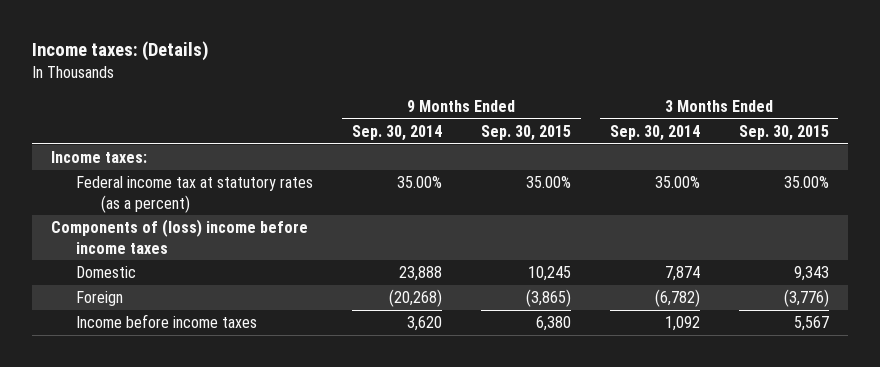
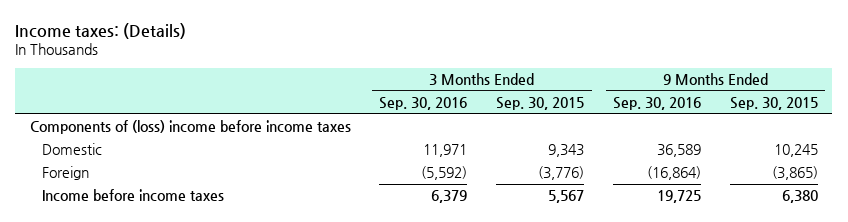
[351,125,442,142] Sep. 30, 2014 -> none
[609,125,700,142] Sep. 30, 2014 -> none
none -> [379,97,468,111] Sep. 30, 2016
none -> [613,97,702,111] Sep. 30, 2016
[51,151,148,164] Income taxes: -> none
[76,176,314,213] Federal income tax at statutory rates (as a percent) -> none

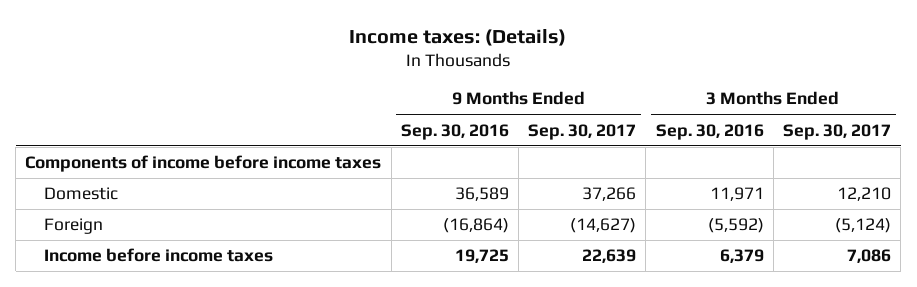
[496,97,585,111] Sep. 30, 2015 -> none
[729,97,818,111] Sep. 30, 2015 -> none
none -> [528,123,637,140] Sep. 30, 2017
none -> [783,123,892,140] Sep. 30, 2017
[29,120,351,135] Components of (loss) income before income taxes -> [25,155,382,173] Components of income before income taxes

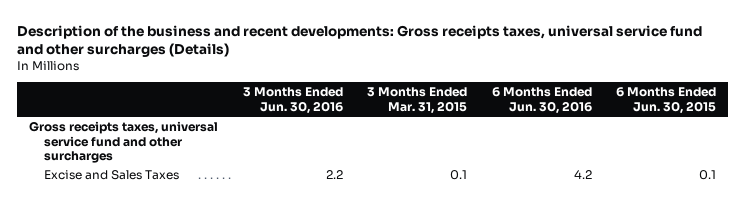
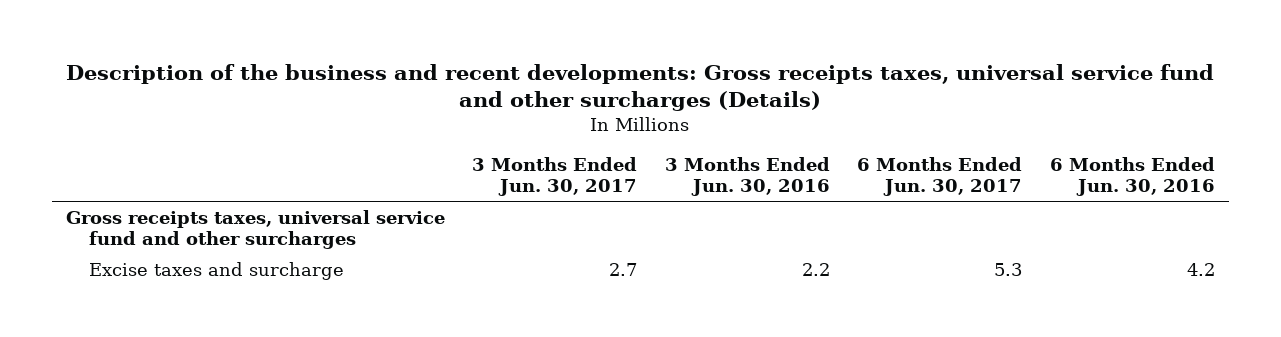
[367,87,468,114] 3 Months Ended Mar. 31, 2015 -> none
[616,87,717,114] 6 Months Ended Jun. 30, 2015 -> none
none -> [472,157,638,197] 3 Months Ended Jun. 30, 2017
none -> [857,157,1023,197] 6 Months Ended Jun. 30, 2017
[44,170,180,181] Excise and Sales Taxes -> [88,261,344,280] Excise taxes and surcharge

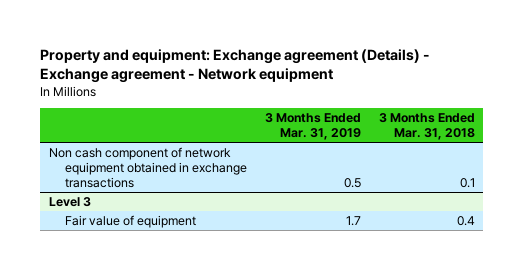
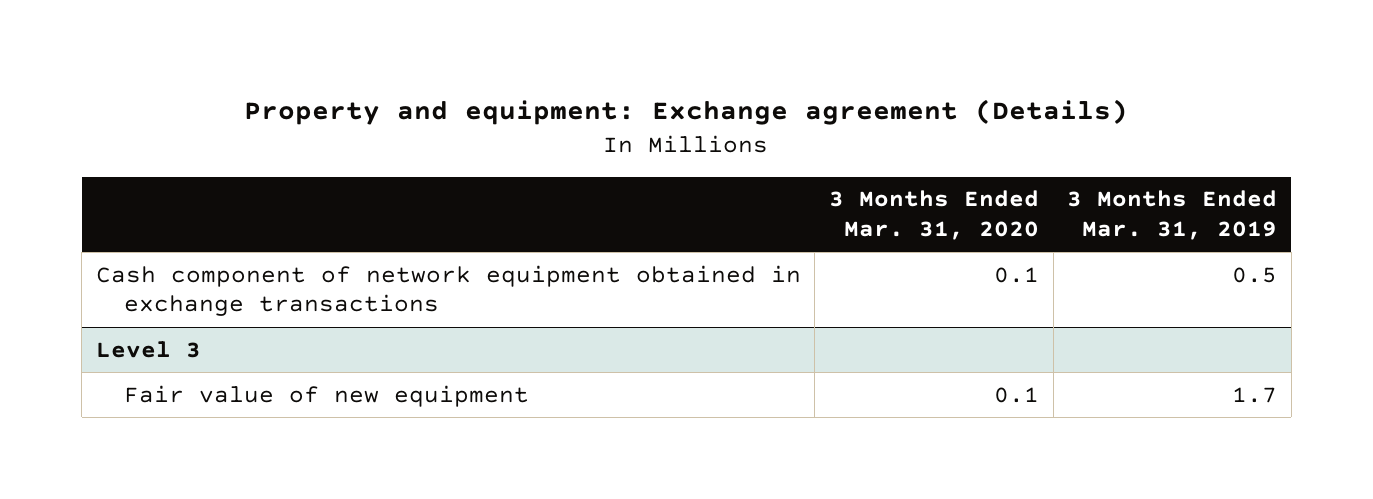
[40,48,431,84] Property and equipment: Exchange agreement (Details) - Exchange agreement - Network equipment -> [244,99,1129,126] Property and equipment: Exchange agreement (Details)
[378,113,475,141] 3 Months Ended Mar. 31, 2018 -> none
none -> [828,190,1039,240] 3 Months Ended Mar. 31, 2020
[49,146,248,188] Non cash component of network equipment obtained in exchange transactions -> [95,264,801,317] Cash component of network equipment obtained in exchange transactions
[65,214,197,228] Fair value of equipment -> [123,384,529,407] Fair value of new equipment

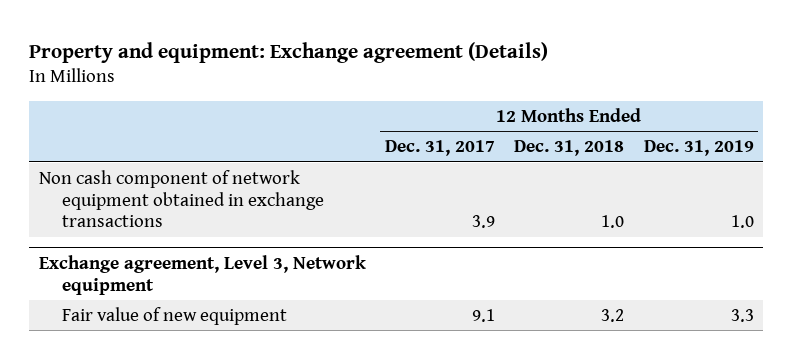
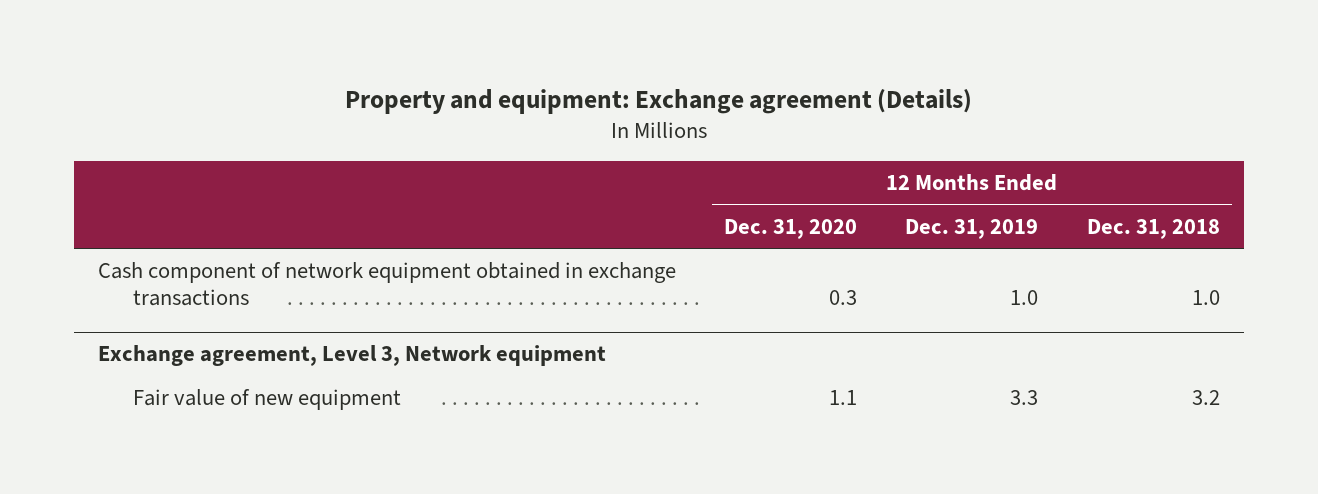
[385,140,496,157] Dec. 31, 2017 -> none
none -> [724,218,858,239] Dec. 31, 2020
[38,169,325,228] Non cash component of network equipment obtained in exchange transactions -> [97,262,676,306] Cash component of network equipment obtained in exchange transactions

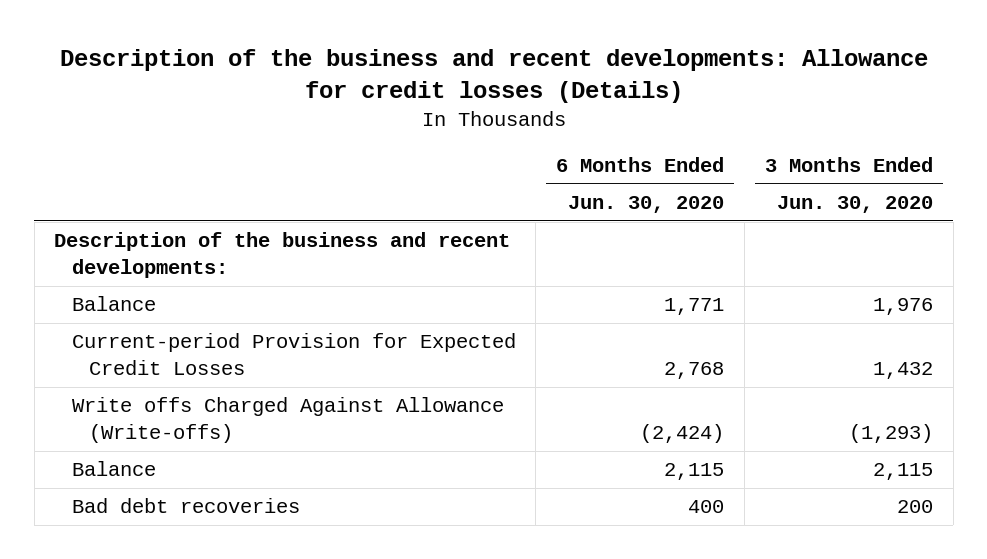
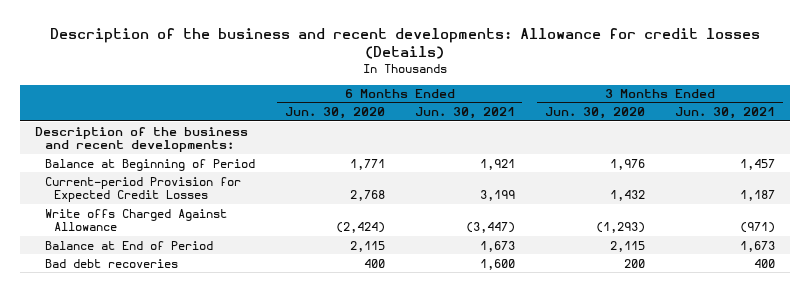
none -> [414,107,515,120] Jun. 30, 2021
none -> [675,107,776,120] Jun. 30, 2021
[71,296,156,312] Balance -> [44,158,255,171] Balance at Beginning of Period
[71,397,504,443] Write offs Charged Against Allowance (Write-offs) -> [44,208,227,232] Write offs Charged Against Allowance
[71,461,156,477] Balance -> [44,240,213,250] Balance at End of Period

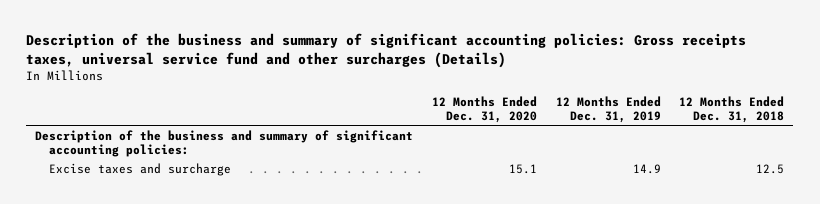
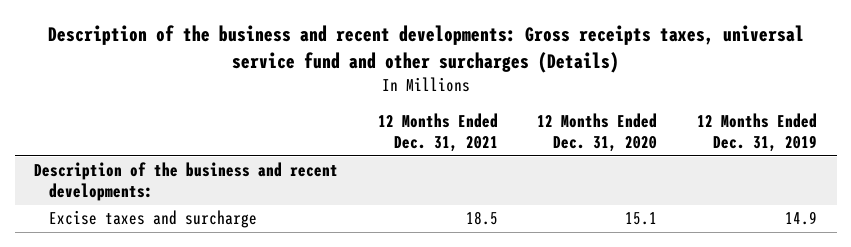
[26,32,747,68] Description of the business and summary of significant accounting policies: Gross receipts taxes, universal service fund and other surcharges (Details) -> [47,25,804,73] Description of the business and recent developments: Gross receipts taxes, universal service fund and other surcharges (Details)
[679,95,785,124] 12 Months Ended Dec. 31, 2018 -> none
none -> [377,113,498,153] 12 Months Ended Dec. 31, 2021
[35,129,414,158] Description of the business and summary of significant accounting policies: -> [34,162,339,202] Description of the business and recent developments:

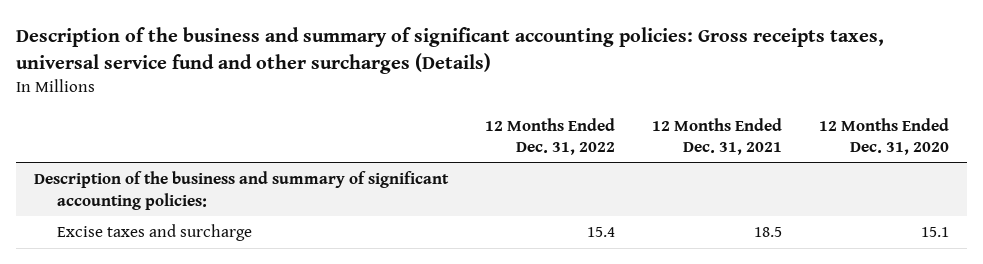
[47,25,804,73] Description of the business and recent developments: Gross receipts taxes, universal service fund and other surcharges (Details) -> [15,27,884,74] Description of the business and summary of significant accounting policies: Gross receipts taxes, universal service fund and other surcharges (Details)
[696,113,817,153] 12 Months Ended Dec. 31, 2019 -> none
none -> [484,117,615,155] 12 Months Ended Dec. 31, 2022
[34,162,339,202] Description of the business and recent developments: -> [33,171,449,210] Description of the business and summary of significant accounting policies:

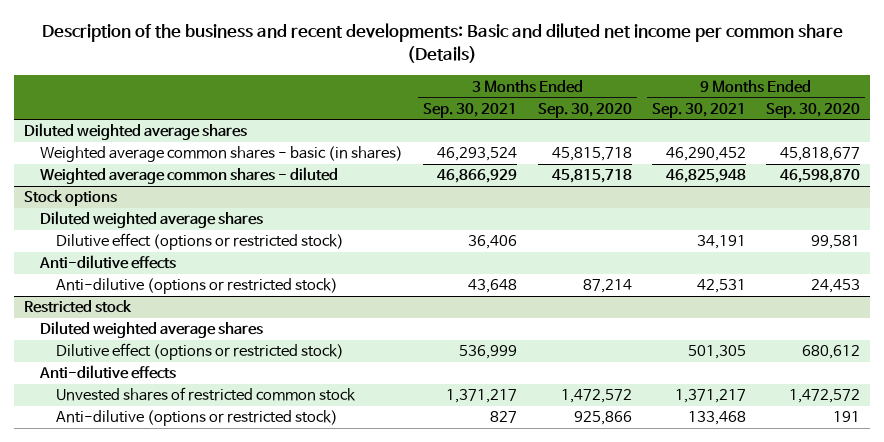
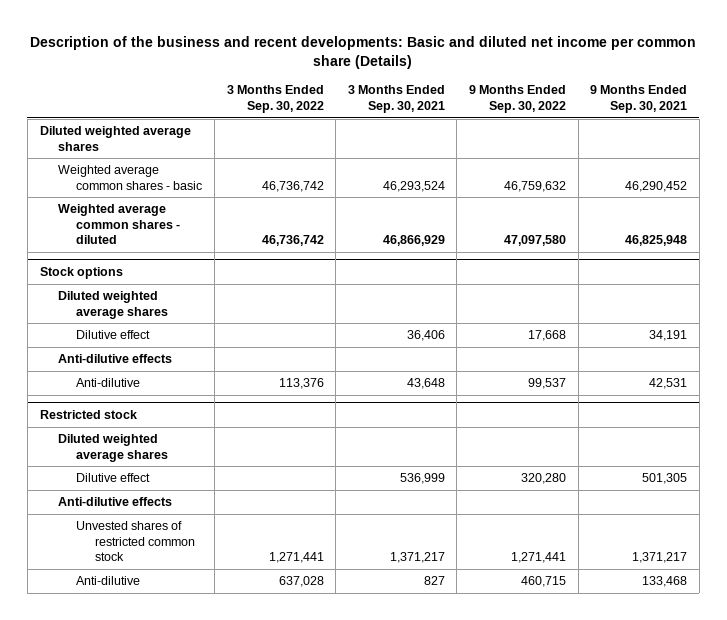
[537,102,632,118] Sep. 30, 2020 -> none
[766,102,861,118] Sep. 30, 2020 -> none
none -> [226,85,324,113] 3 Months Ended Sep. 30, 2022
none -> [469,85,567,113] 9 Months Ended Sep. 30, 2022
[40,146,404,163] Weighted average common shares - basic (in shares) -> [57,165,203,190] Weighted average common shares - basic
[56,233,345,251] Dilutive effect (options or restricted stock) -> [76,330,151,340] Dilutive effect
[56,278,339,295] Anti-dilutive (options or restricted stock) -> [76,378,141,388] Anti-dilutive
[56,343,345,361] Dilutive effect (options or restricted stock) -> [76,473,151,483] Dilutive effect
[56,410,339,427] Anti-dilutive (options or restricted stock) -> [76,576,141,586] Anti-dilutive

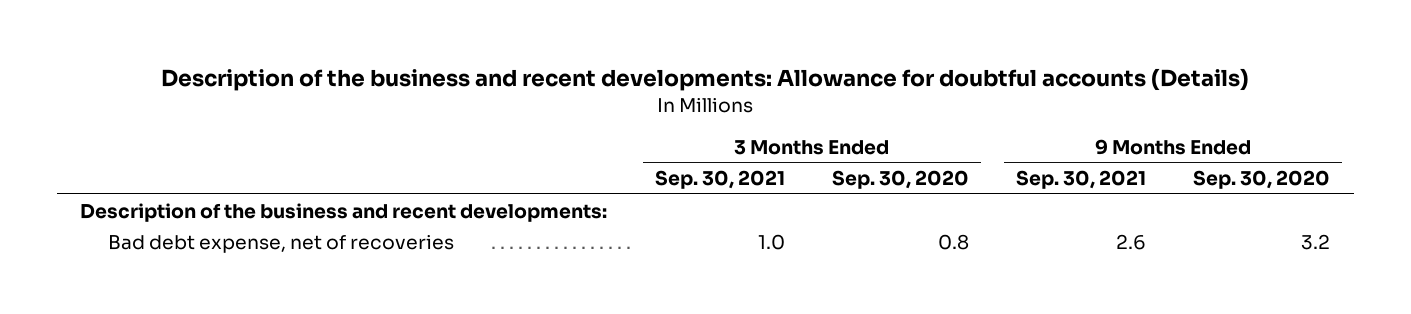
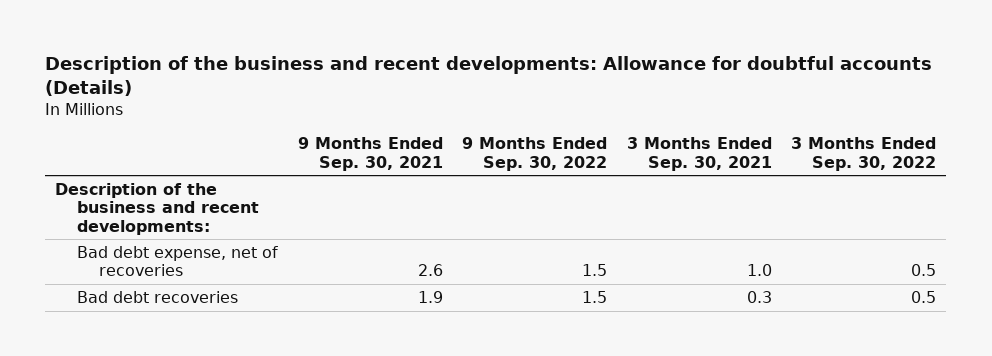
[831,170,969,190] Sep. 30, 2020 -> none
[1193,170,1331,190] Sep. 30, 2020 -> none
none -> [462,137,608,171] 9 Months Ended Sep. 30, 2022
none -> [791,137,937,171] 3 Months Ended Sep. 30, 2022
none -> [77,291,239,304] Bad debt recoveries

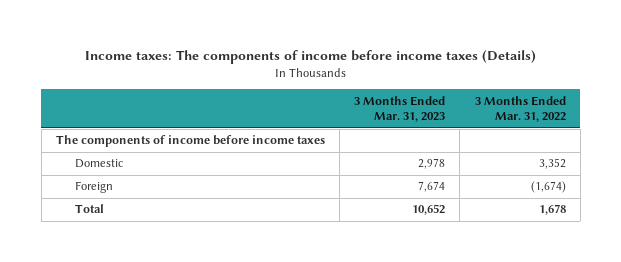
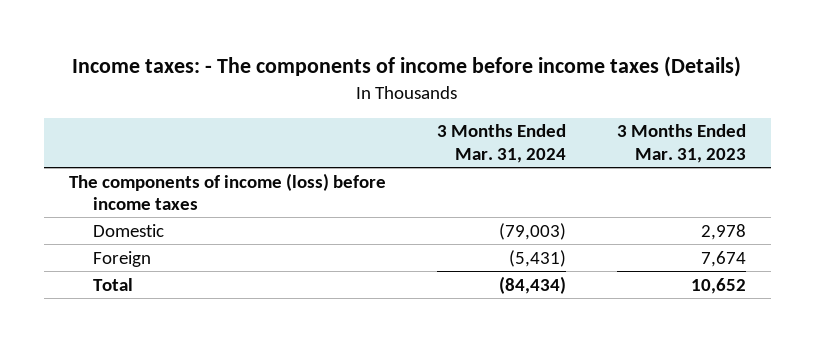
[84,50,536,65] Income taxes: The components of income before income taxes (Details) -> [72,56,742,78] Income taxes: - The components of income before income taxes (Details)
[474,95,566,123] 3 Months Ended Mar. 31, 2022 -> none
none -> [436,124,566,163] 3 Months Ended Mar. 31, 2024
[55,135,325,148] The components of income before income taxes -> [69,172,387,211] The components of income (loss) before income taxes

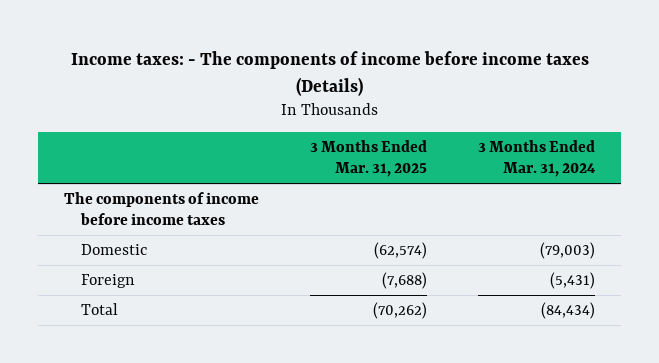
[616,124,746,163] 3 Months Ended Mar. 31, 2023 -> none
none -> [310,140,428,178] 3 Months Ended Mar. 31, 2025
[69,172,387,211] The components of income (loss) before income taxes -> [63,191,259,226] The components of income before income taxes

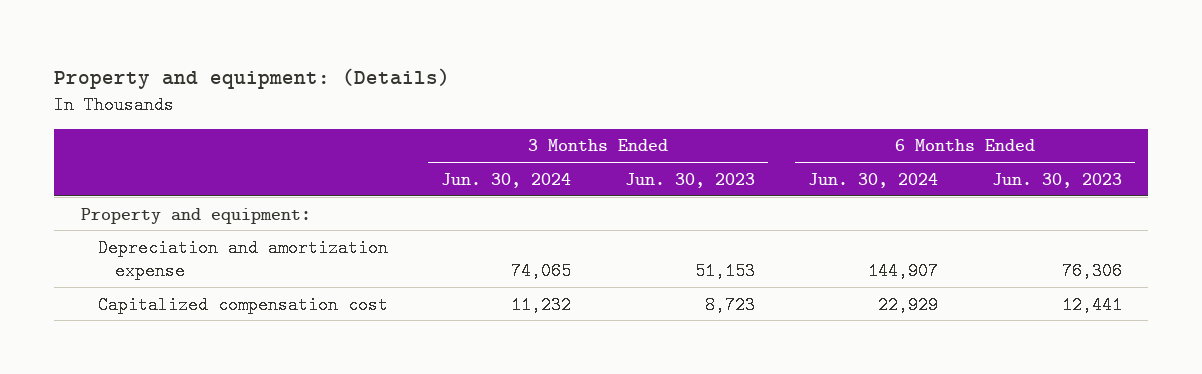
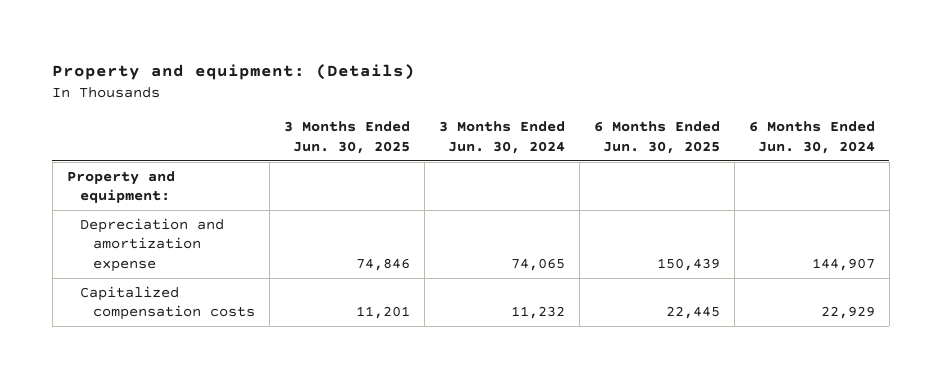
[624,172,755,188] Jun. 30, 2023 -> none
[991,172,1122,188] Jun. 30, 2023 -> none
none -> [283,121,410,154] 3 Months Ended Jun. 30, 2025
none -> [593,121,720,154] 6 Months Ended Jun. 30, 2025
[97,295,388,314] Capitalized compensation cost -> [79,286,255,321] Capitalized compensation costs

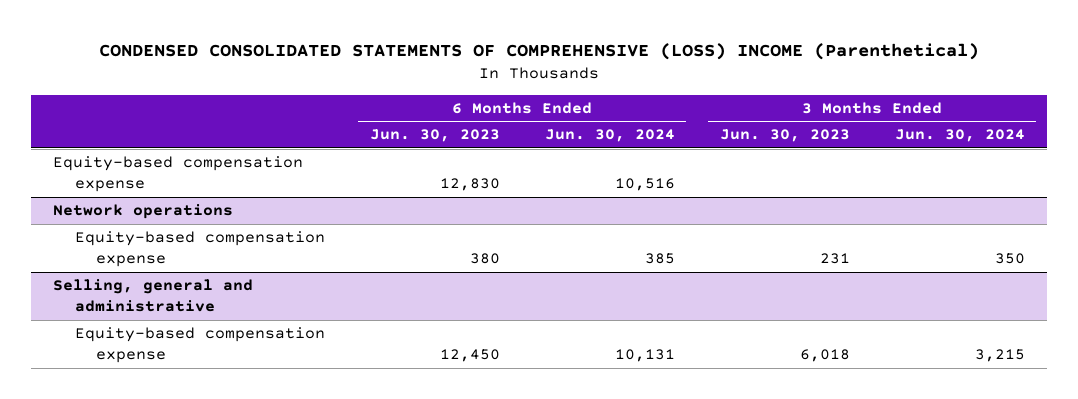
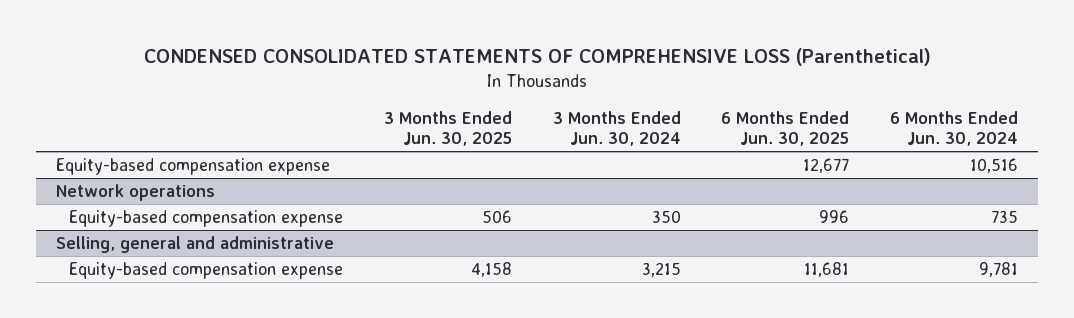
[99,43,980,61] CONDENSED CONSOLIDATED STATEMENTS OF COMPREHENSIVE (LOSS) INCOME (Parenthetical) -> [144,48,932,67] CONDENSED CONSOLIDATED STATEMENTS OF COMPREHENSIVE LOSS (Parenthetical)
[369,129,500,143] Jun. 30, 2023 -> none
[719,129,850,143] Jun. 30, 2023 -> none
none -> [383,110,512,147] 3 Months Ended Jun. 30, 2025
none -> [721,110,850,147] 6 Months Ended Jun. 30, 2025
[644,253,675,265] 385 -> [990,210,1018,224] 735
[614,349,675,363] 10,131 -> [978,262,1018,278] 9,781

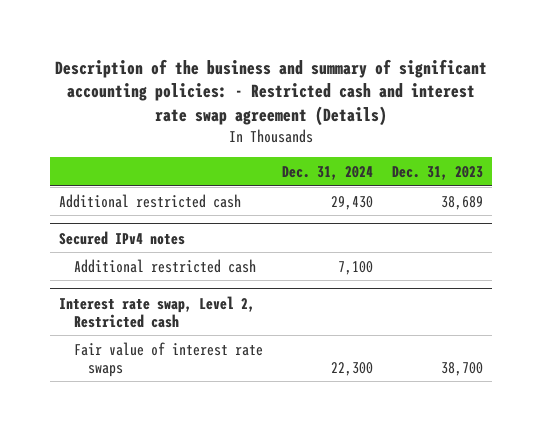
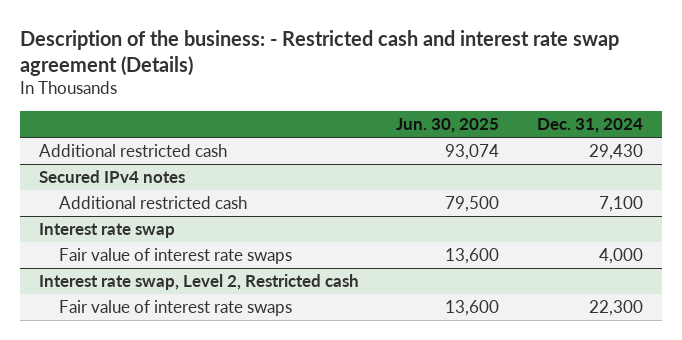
[54,58,487,127] Description of the business and summary of significant accounting policies: - Restricted cash and interest rate swap agreement (Details) -> [19,29,619,76] Description of the business: - Restricted cash and interest rate swap agreement (Details)
[391,165,483,180] Dec. 31, 2023 -> none
none -> [396,118,500,134] Jun. 30, 2025
none -> [38,223,175,239] Interest rate swap
none -> [59,248,293,265] Fair value of interest rate swaps

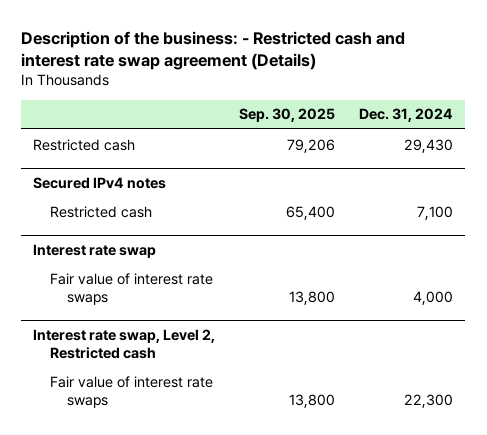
[396,118,500,134] Jun. 30, 2025 -> none
none -> [239,108,336,123] Sep. 30, 2025
[38,144,227,158] Additional restricted cash -> [33,138,136,151] Restricted cash
[59,196,248,210] Additional restricted cash -> [50,205,153,218] Restricted cash

